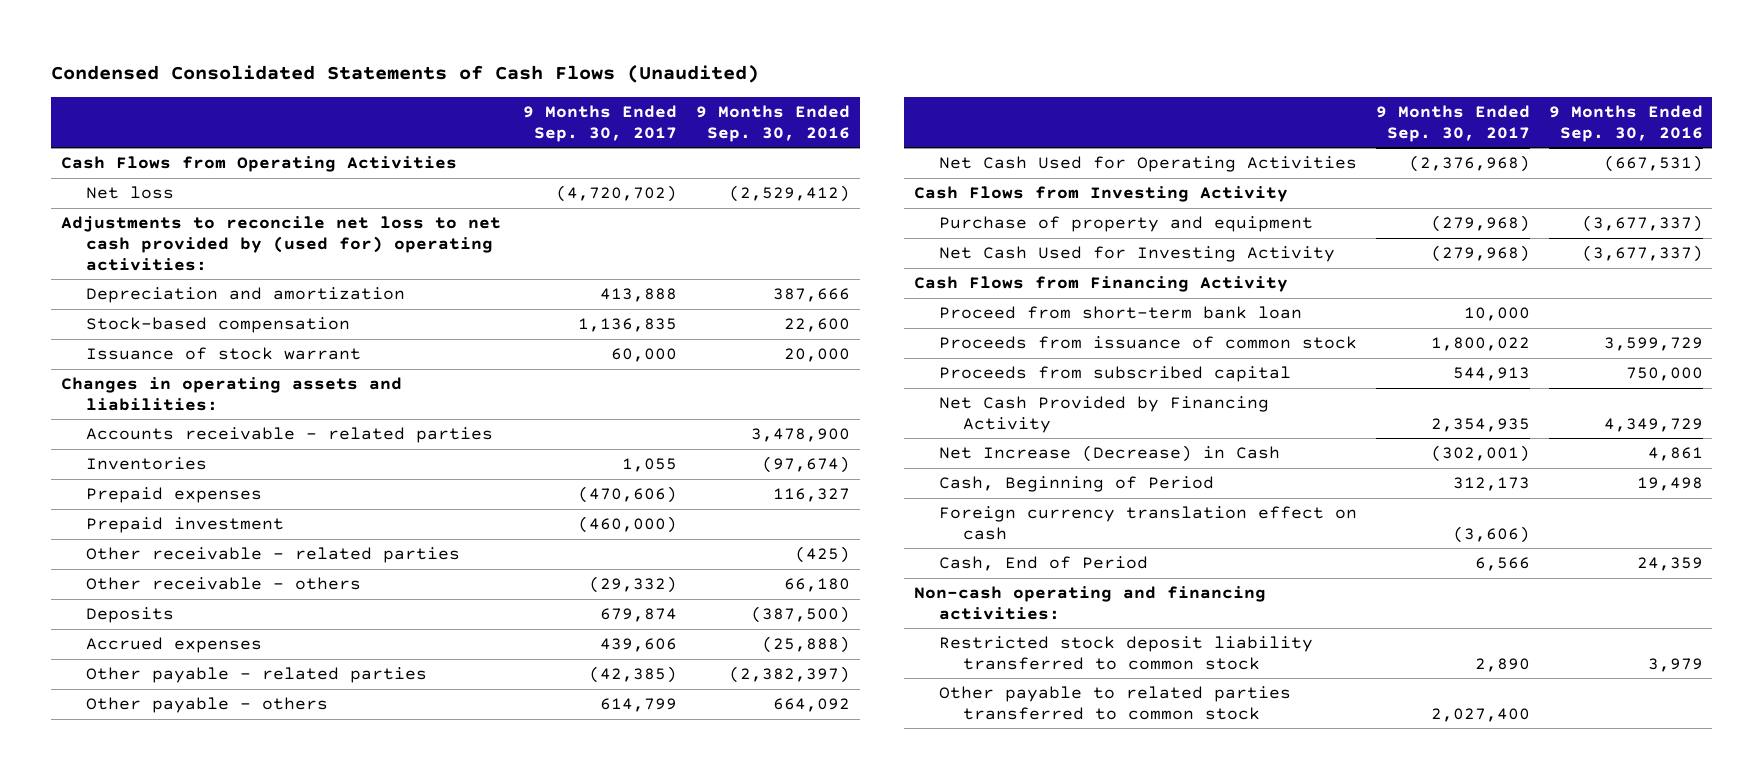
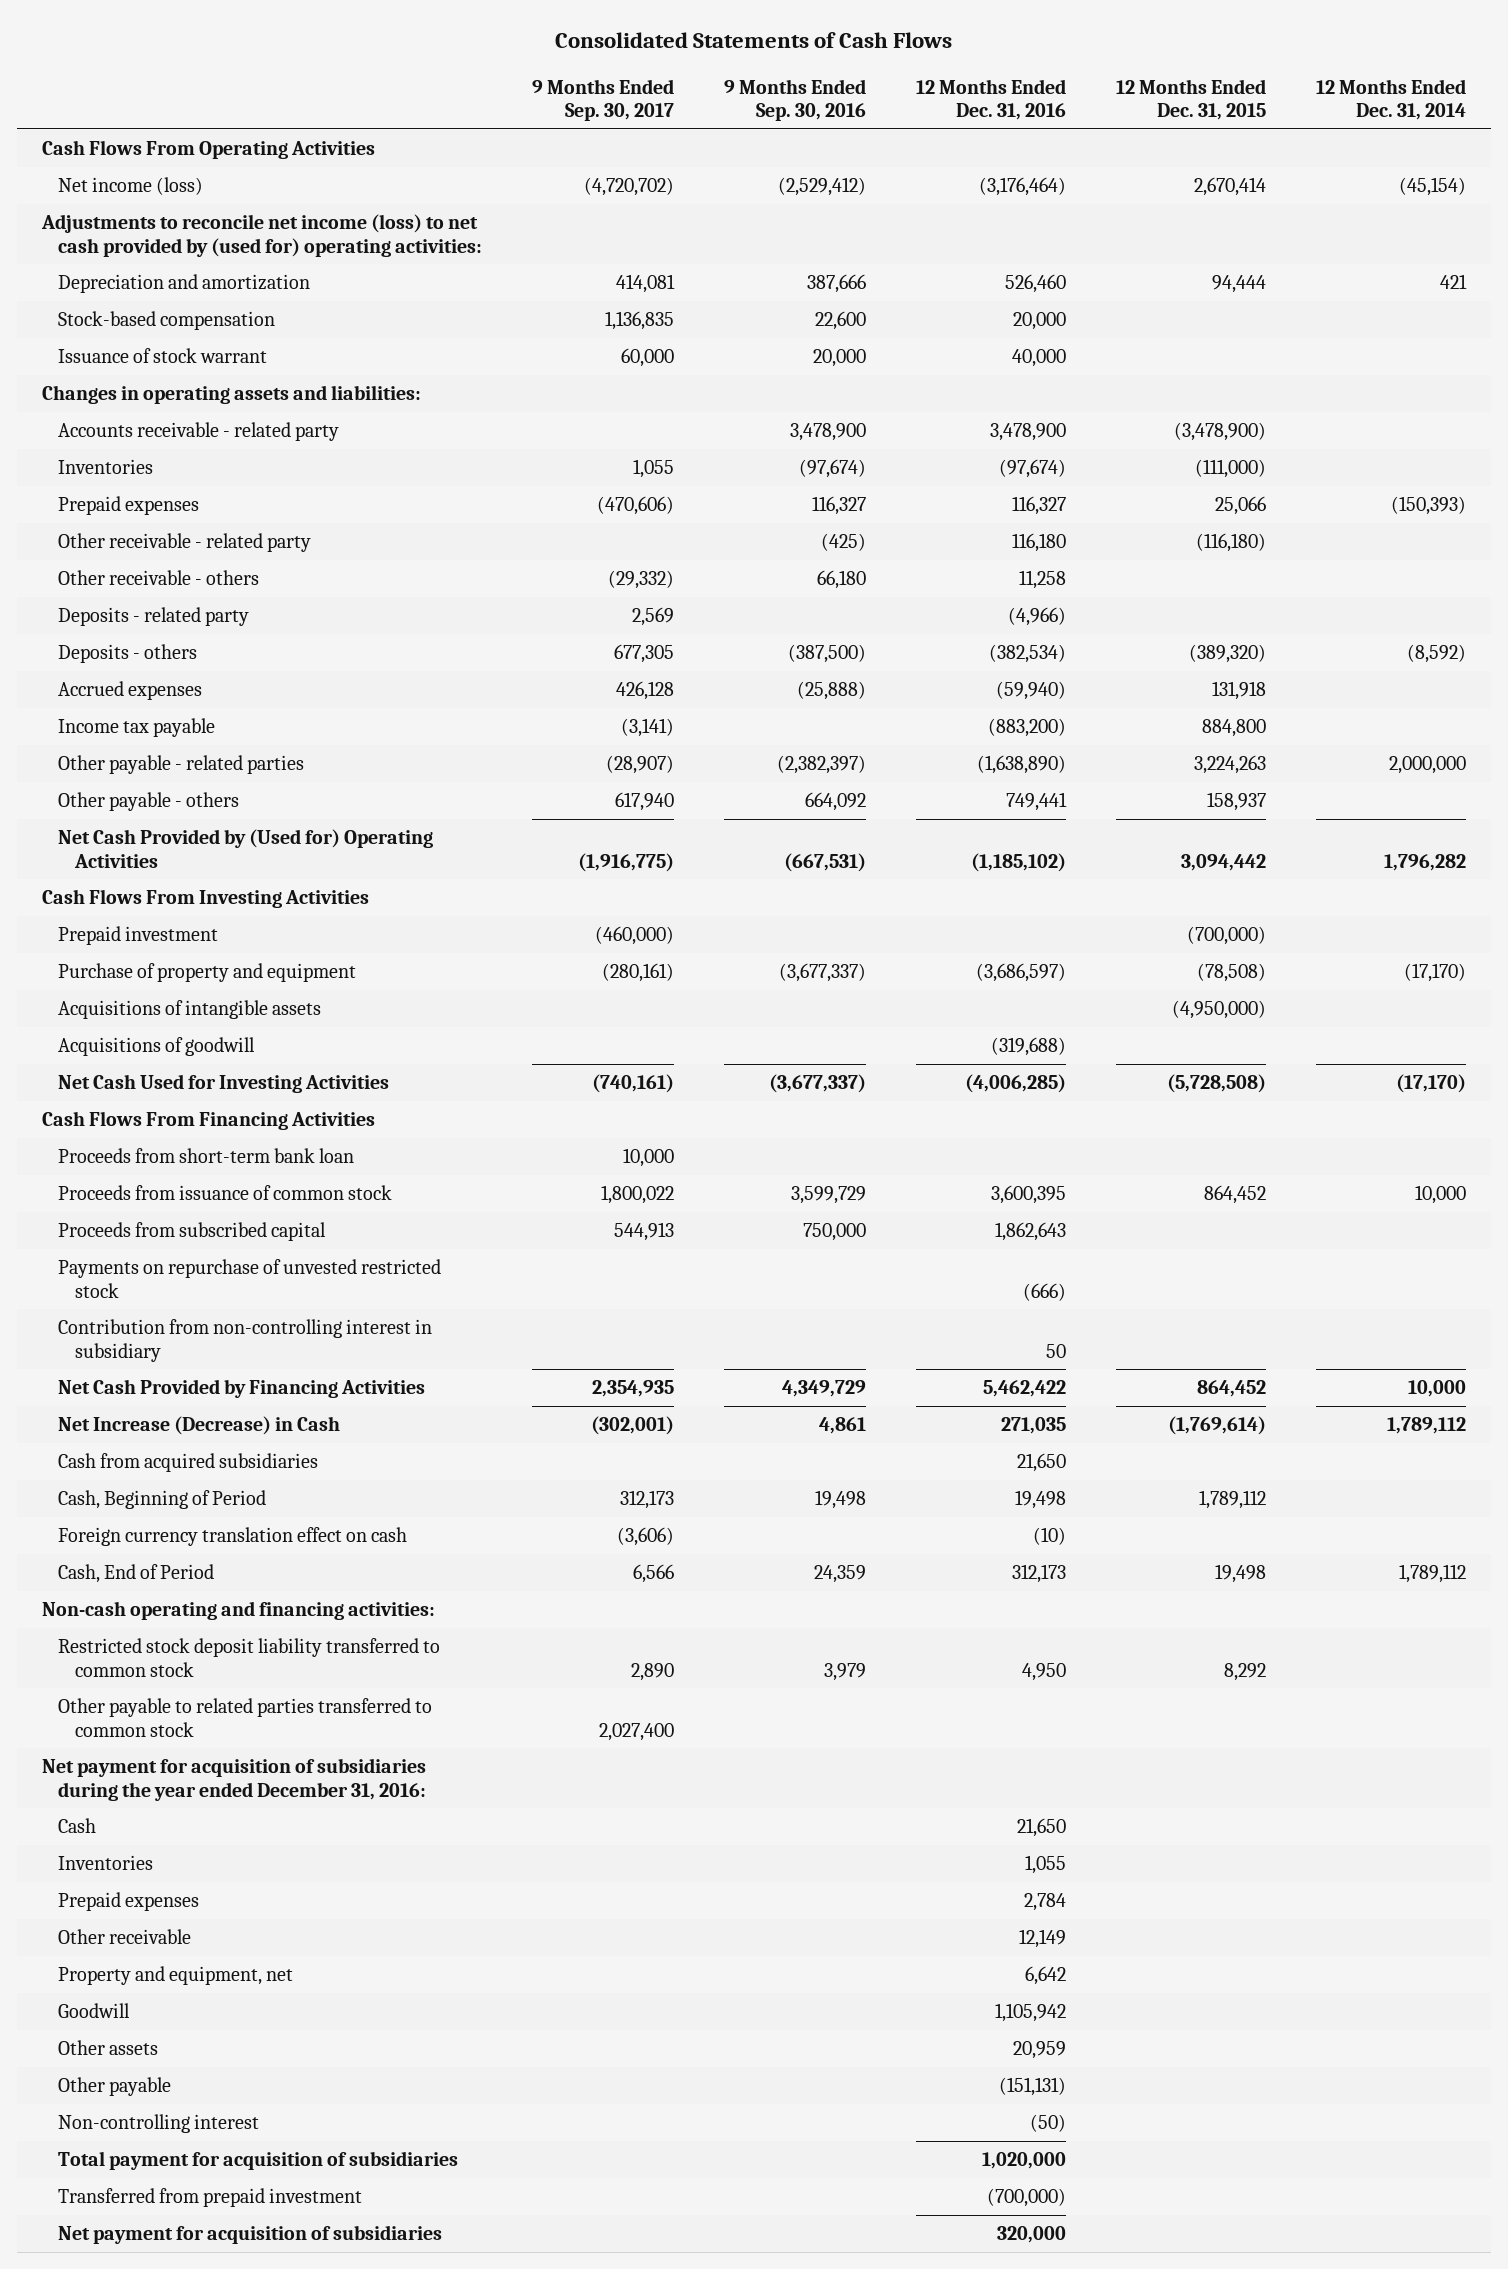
[51,65,760,84] Condensed Consolidated Statements of Cash Flows (Unaudited) -> [555,32,953,49] Consolidated Statements of Cash Flows
none -> [916,78,1067,120] 12 Months Ended Dec. 31, 2016
none -> [1116,78,1267,120] 12 Months Ended Dec. 31, 2015
none -> [1316,78,1467,120] 12 Months Ended Dec. 31, 2014
[60,156,457,173] Cash Flows from Operating Activities -> [41,140,375,160] Cash Flows From Operating Activities
[85,186,174,200] Net loss -> [58,177,204,196] Net income (loss)
[60,216,501,271] Adjustments to reconcile net loss to net cash provided by (used for) operating activities: -> [40,214,483,257] Adjustments to reconcile net income (loss) to net cash provided by (used for) operating activities:
[599,288,677,303] 413,888 -> [616,274,676,294] 414,081
[85,427,493,444] Accounts receivable - related parties -> [58,422,340,442] Accounts receivable - related party
[85,547,460,564] Other receivable - related parties -> [58,533,312,553] Other receivable - related party
none -> [58,607,250,627] Deposits - related party
[85,607,174,624] Deposits -> [58,644,198,664] Deposits - others
[599,608,677,623] 679,874 -> [614,644,675,664] 677,305
[599,638,677,653] 439,606 -> [616,681,675,701] 426,128
none -> [58,718,216,738] Income tax payable
[588,666,677,684] (42,385) -> [606,755,675,775] (28,907)
[599,698,677,713] 614,799 -> [615,792,675,812] 617,940
[938,156,1357,173] Net Cash Used for Operating Activities -> [58,829,434,868] Net Cash Provided by (Used for) Operating Activities
[1408,155,1530,173] (2,376,968) -> [578,852,675,872] (1,916,775)
[913,186,1288,203] Cash Flows from Investing Activity -> [41,889,369,909] Cash Flows From Investing Activities
[85,517,284,534] Prepaid investment -> [58,926,219,946] Prepaid investment
[1430,215,1530,233] (279,968) -> [602,963,675,983] (280,161)
none -> [58,1000,322,1020] Acquisitions of intangible assets
none -> [58,1037,256,1057] Acquisitions of goodwill
[938,246,1335,263] Net Cash Used for Investing Activity -> [58,1074,390,1094] Net Cash Used for Investing Activities
[1430,245,1530,263] (279,968) -> [592,1074,675,1094] (740,161)
[913,276,1288,293] Cash Flows from Financing Activity -> [41,1111,375,1131] Cash Flows From Financing Activities
[938,306,1302,320] Proceed from short-term bank loan -> [58,1148,355,1164] Proceeds from short-term bank loan
none -> [58,1259,442,1298] Payments on repurchase of unvested restricted stock
none -> [58,1319,433,1362] Contribution from non-controlling interest in subsidiary
[938,396,1269,433] Net Cash Provided by Financing Activity -> [58,1379,426,1399] Net Cash Provided by Financing Activities
none -> [58,1453,319,1473] Cash from acquired subsidiaries
none -> [41,1758,427,1801] Net payment for acquisition of subsidiaries during the year ended December 31, 2016:
none -> [58,1818,97,1834] Cash
none -> [58,1855,154,1871] Inventories
none -> [58,1892,200,1912] Prepaid expenses
none -> [58,1929,192,1945] Other receivable
none -> [58,1966,294,1986] Property and equipment, net
none -> [58,2003,131,2019] Goodwill
none -> [58,2040,159,2056] Other assets
none -> [58,2077,172,2097] Other payable
none -> [58,2114,260,2134] Non-controlling interest
none -> [58,2151,459,2171] Total payment for acquisition of subsidiaries
none -> [58,2188,363,2208] Transferred from prepaid investment
none -> [58,2225,443,2245] Net payment for acquisition of subsidiaries

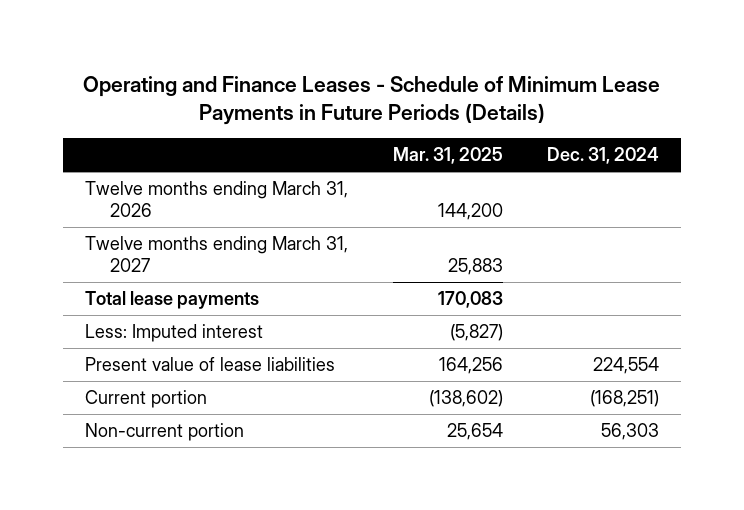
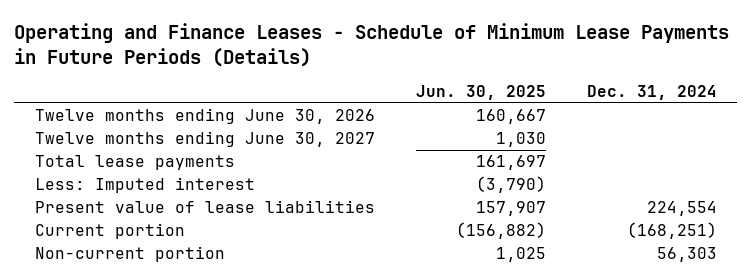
[392,147,503,165] Mar. 31, 2025 -> none
none -> [415,85,546,101] Jun. 30, 2025
[85,181,349,217] Twelve months ending March 31, 2026 -> [34,108,375,125] Twelve months ending June 30, 2026
[85,236,349,272] Twelve months ending March 31, 2027 -> [34,131,375,148] Twelve months ending June 30, 2027

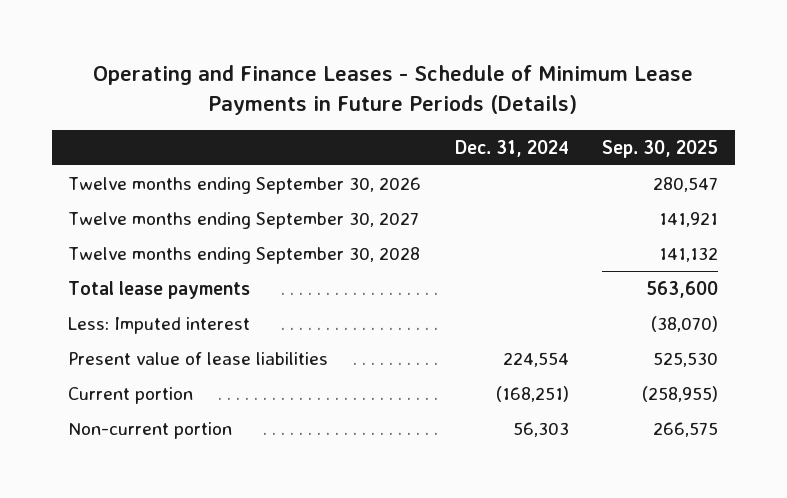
[415,85,546,101] Jun. 30, 2025 -> none
none -> [602,139,719,158] Sep. 30, 2025
[34,108,375,125] Twelve months ending June 30, 2026 -> [68,176,422,194] Twelve months ending September 30, 2026
[34,131,375,148] Twelve months ending June 30, 2027 -> [68,211,420,229] Twelve months ending September 30, 2027
none -> [68,246,421,264] Twelve months ending September 30, 2028

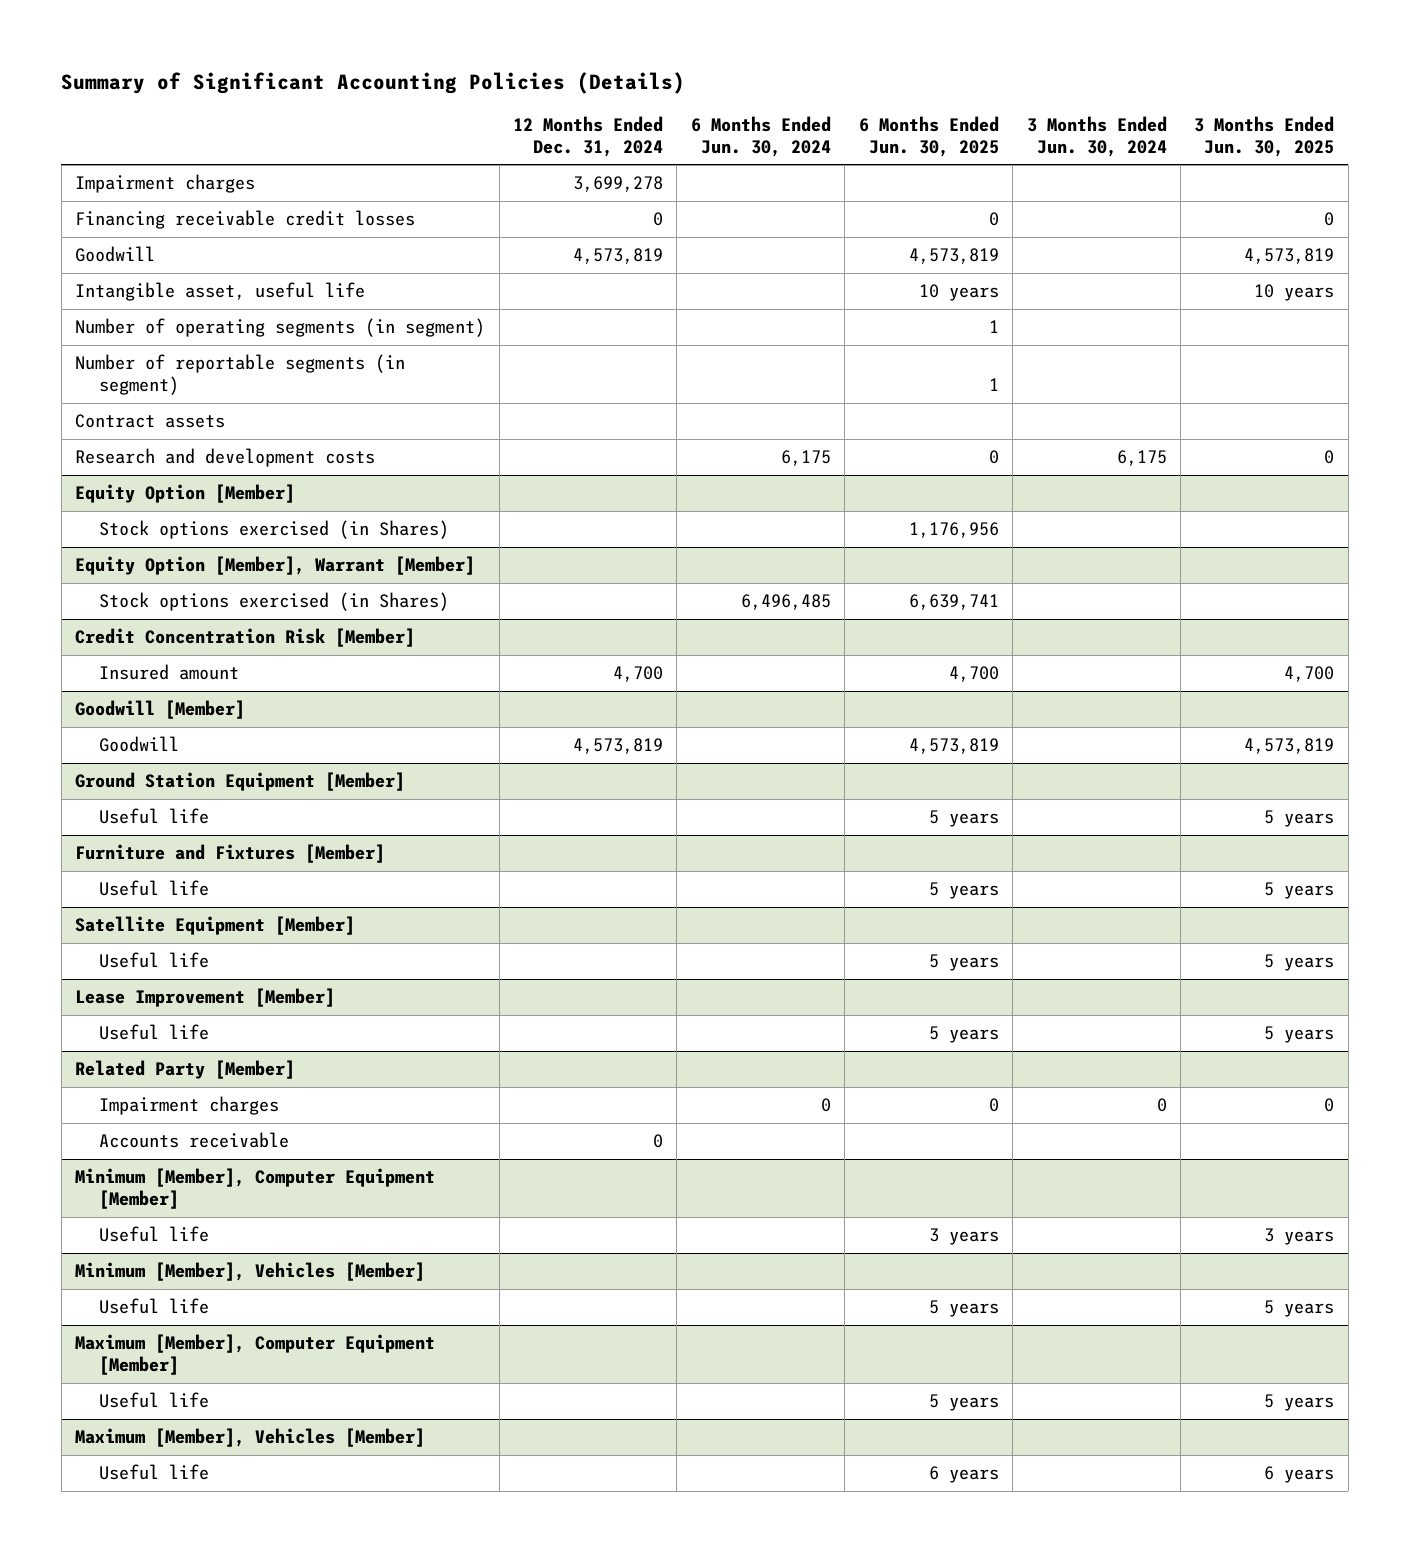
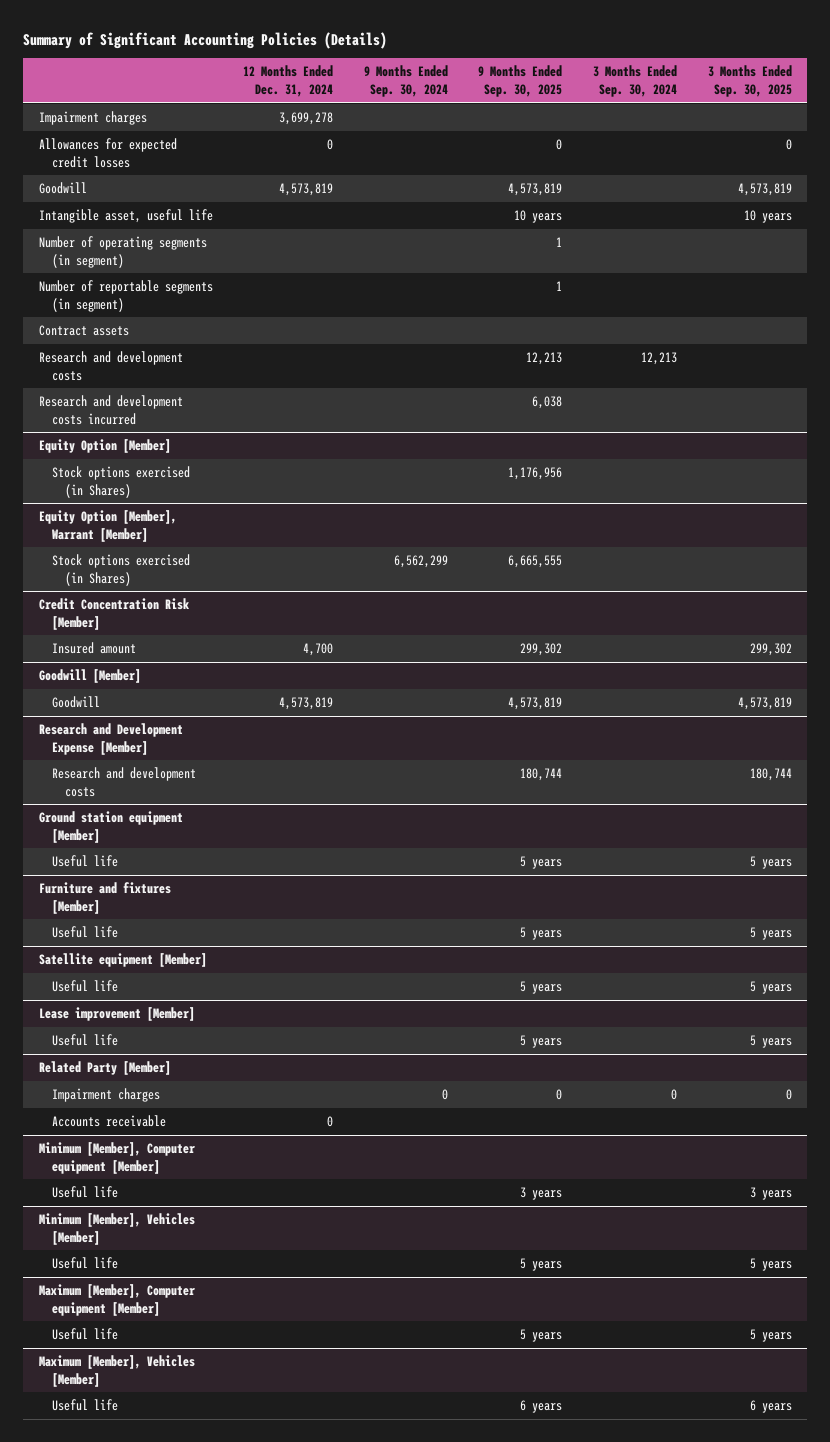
[690,116,831,157] 6 Months Ended Jun. 30, 2024 -> none
[858,116,999,157] 6 Months Ended Jun. 30, 2025 -> none
[1026,116,1167,157] 3 Months Ended Jun. 30, 2024 -> none
[1194,116,1335,157] 3 Months Ended Jun. 30, 2025 -> none
none -> [363,65,448,98] 9 Months Ended Sep. 30, 2024
none -> [478,65,563,98] 9 Months Ended Sep. 30, 2025
none -> [593,65,678,98] 3 Months Ended Sep. 30, 2024
none -> [707,65,792,98] 3 Months Ended Sep. 30, 2025
[75,210,416,230] Financing receivable credit losses -> none
none -> [38,138,177,168] Allowances for expected credit losses
none -> [38,395,183,425] Research and development costs incurred
none -> [38,723,183,755] Research and Development Expense [Member]
none -> [51,767,196,797] Research and development costs
[75,772,406,792] Ground Station Equipment [Member] -> [38,811,183,843] Ground station equipment [Member]
[75,844,386,864] Furniture and Fixtures [Member] -> [38,882,171,914] Furniture and fixtures [Member]
[75,916,356,936] Satellite Equipment [Member] -> [38,953,207,968] Satellite equipment [Member]
[75,988,336,1008] Lease Improvement [Member] -> [38,1007,195,1022] Lease improvement [Member]
[75,1168,436,1209] Minimum [Member], Computer Equipment [Member] -> [38,1142,195,1174] Minimum [Member], Computer equipment [Member]
[75,1334,436,1375] Maximum [Member], Computer Equipment [Member] -> [38,1284,195,1316] Maximum [Member], Computer equipment [Member]

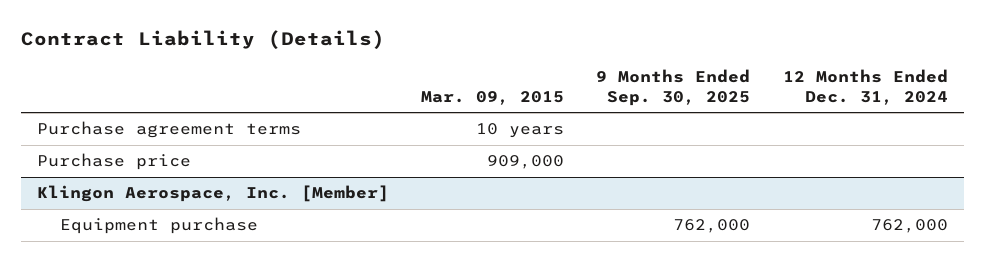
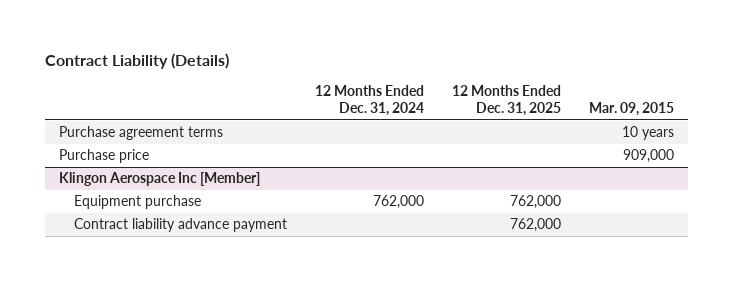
[596,69,751,106] 9 Months Ended Sep. 30, 2025 -> none
none -> [452,85,562,117] 12 Months Ended Dec. 31, 2025
[37,185,390,203] Klingon Aerospace, Inc. [Member] -> [58,172,260,187] Klingon Aerospace Inc [Member]
none -> [73,218,287,233] Contract liability advance payment

